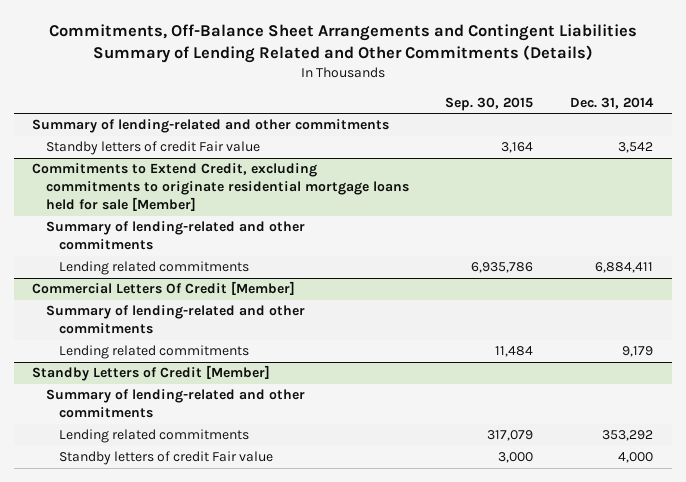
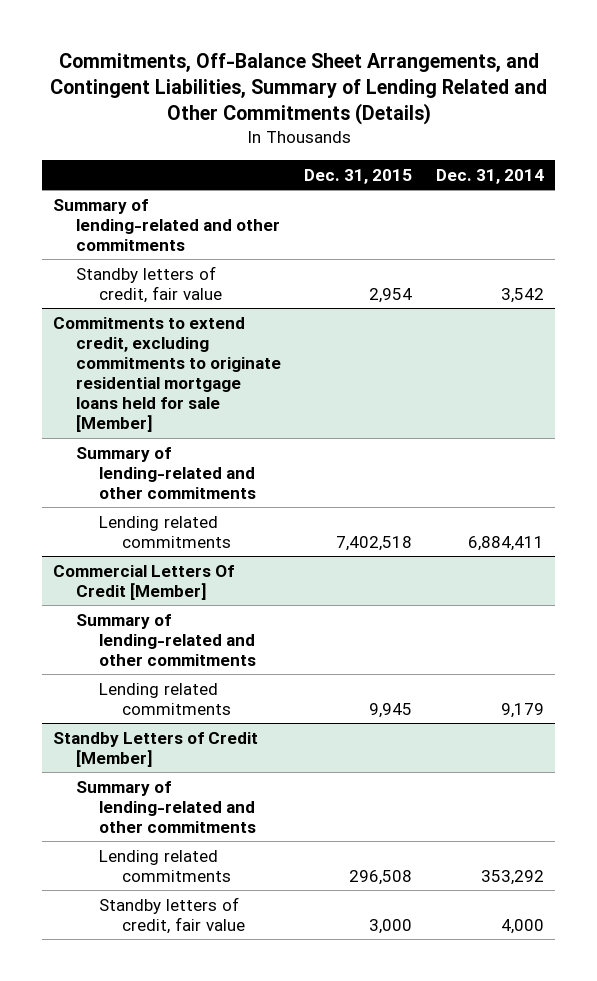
[48,24,637,64] Commitments, Off-Balance Sheet Arrangements and Contingent Liabilities Summary of Lending Related and Other Commitments (Details) -> [49,52,547,126] Commitments, Off-Balance Sheet Arrangements, and Contingent Liabilities, Summary of Lending Related and Other Commitments (Details)
[445,96,534,111] Sep. 30, 2015 -> none
none -> [304,168,413,184] Dec. 31, 2015
[45,141,260,156] Standby letters of credit Fair value -> [76,265,222,303] Standby letters of credit, fair value
[32,163,409,212] Commitments to Extend Credit, excluding commitments to originate residential mortgage loans held for sale [Member] -> [53,316,282,433] Commitments to extend credit, excluding commitments to originate residential mortgage loans held for sale [Member]
[58,451,273,466] Standby letters of credit Fair value -> [98,896,245,934] Standby letters of credit, fair value

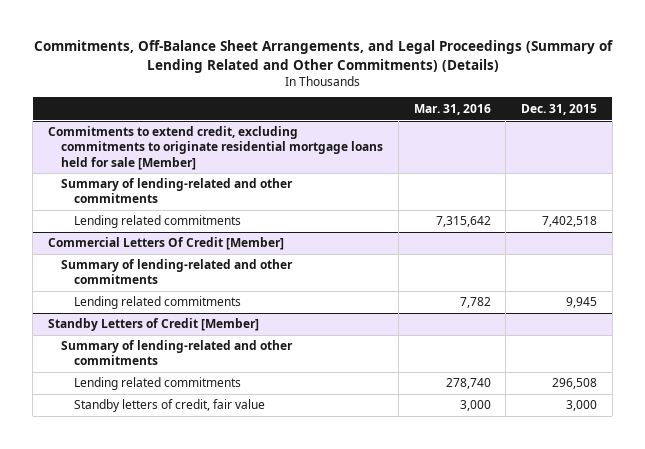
[49,52,547,126] Commitments, Off-Balance Sheet Arrangements, and Contingent Liabilities, Summary of Lending Related and Other Commitments (Details) -> [33,40,613,73] Commitments, Off-Balance Sheet Arrangements, and Legal Proceedings (Summary of Lending Related and Other Commitments) (Details)
[435,168,544,184] Dec. 31, 2014 -> none
none -> [413,103,491,115] Mar. 31, 2016
[53,198,281,251] Summary of lending-related and other commitments -> none
[76,265,222,303] Standby letters of credit, fair value -> none

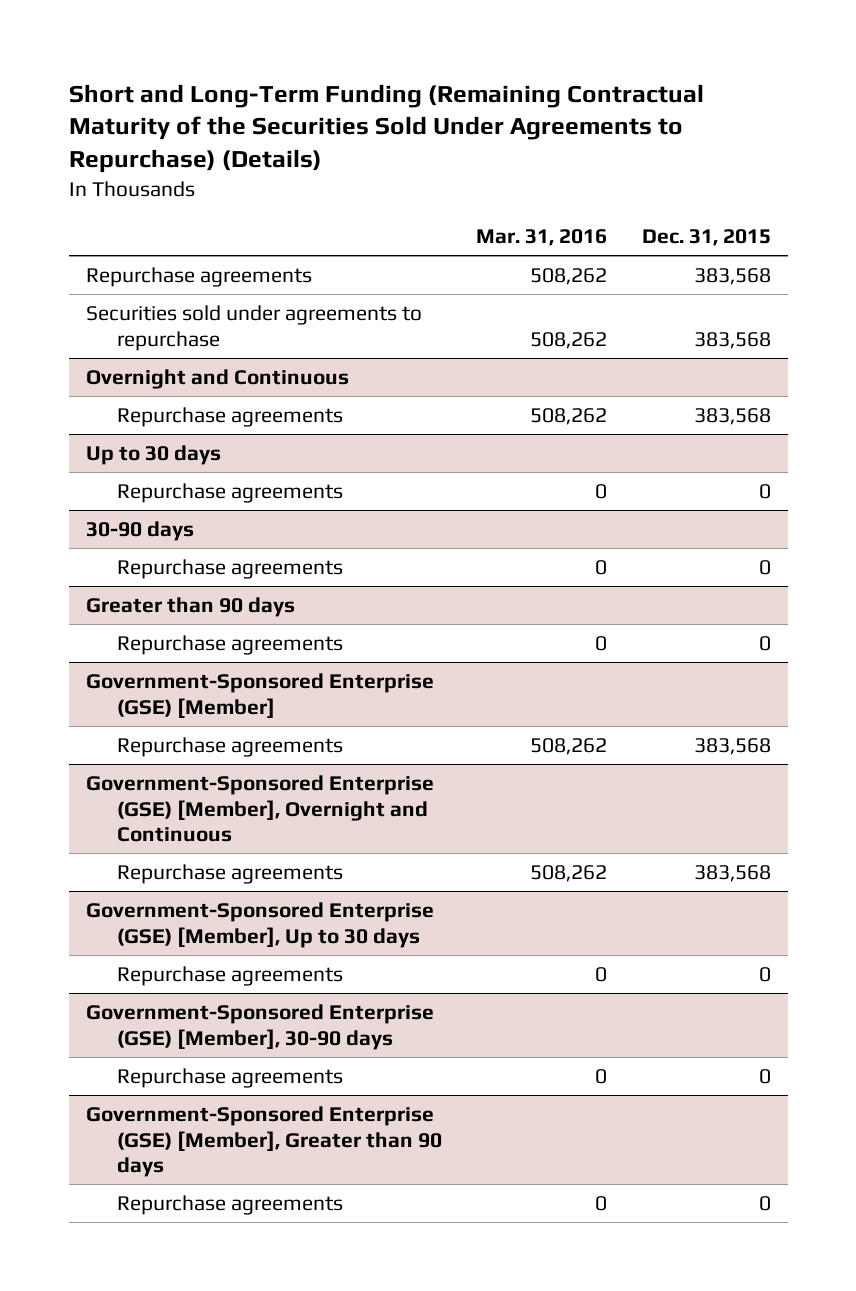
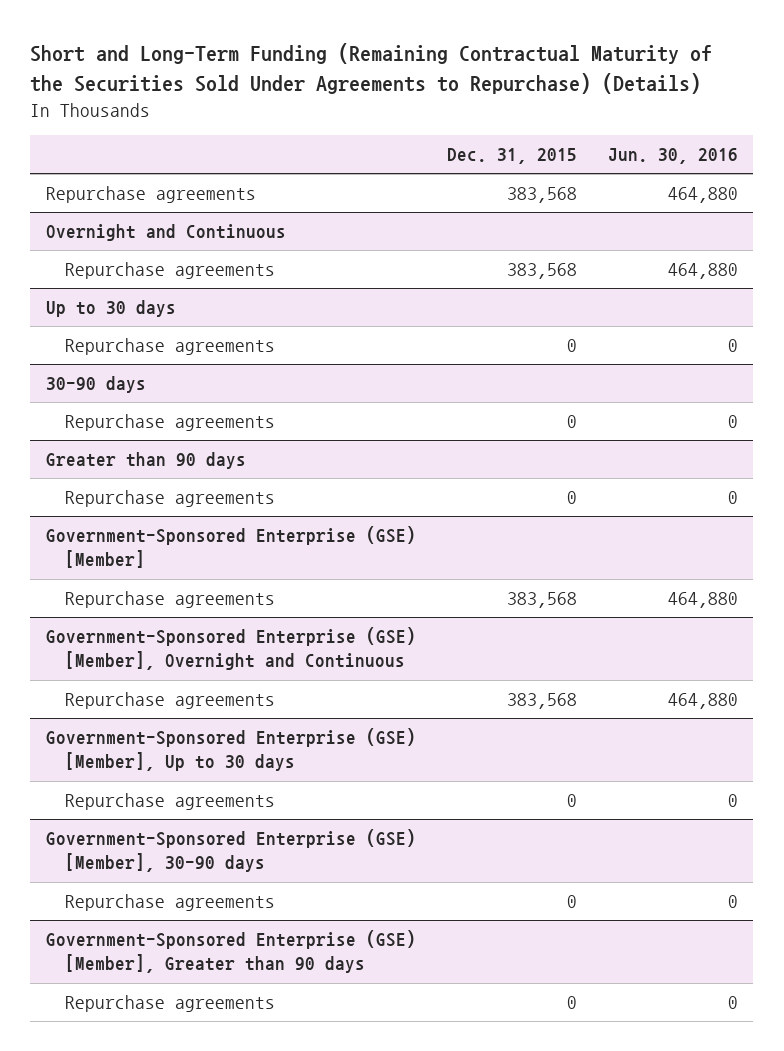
[476,228,608,246] Mar. 31, 2016 -> none
none -> [607,148,738,165] Jun. 30, 2016
[85,305,422,351] Securities sold under agreements to repurchase -> none

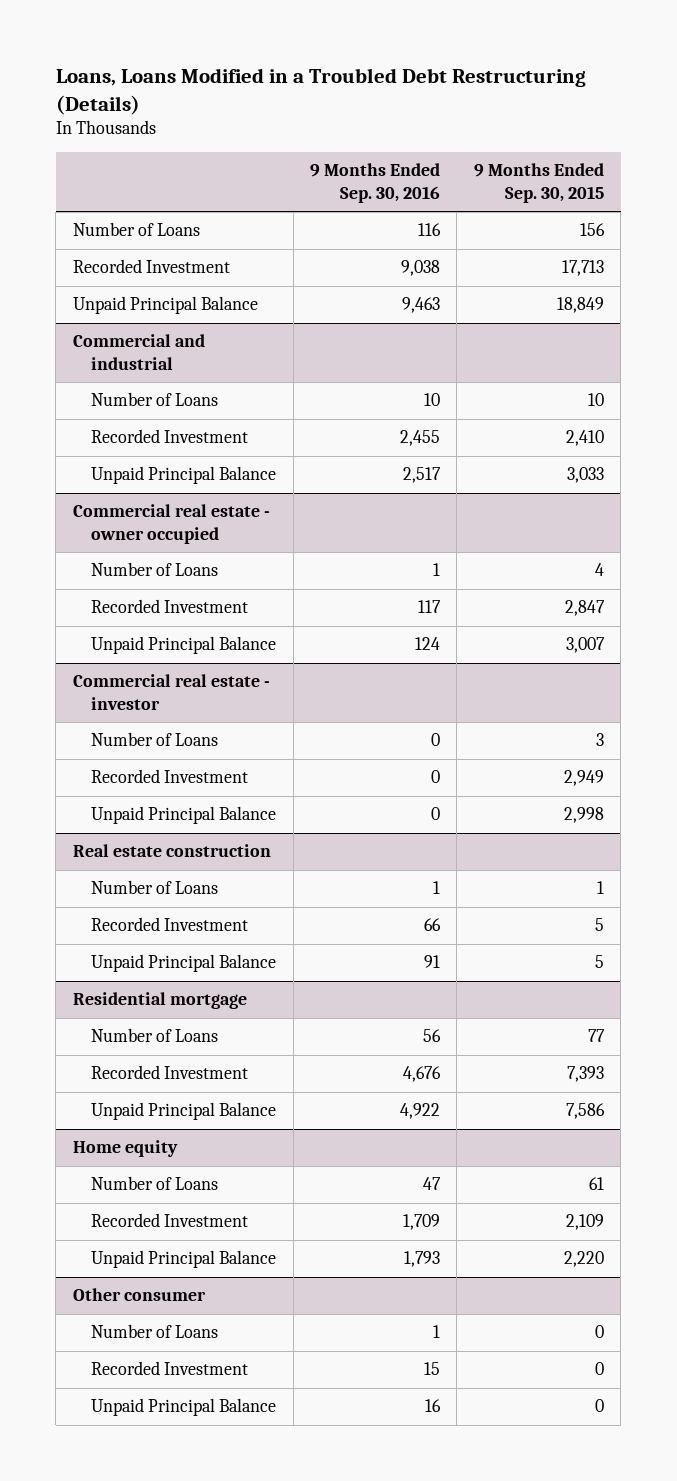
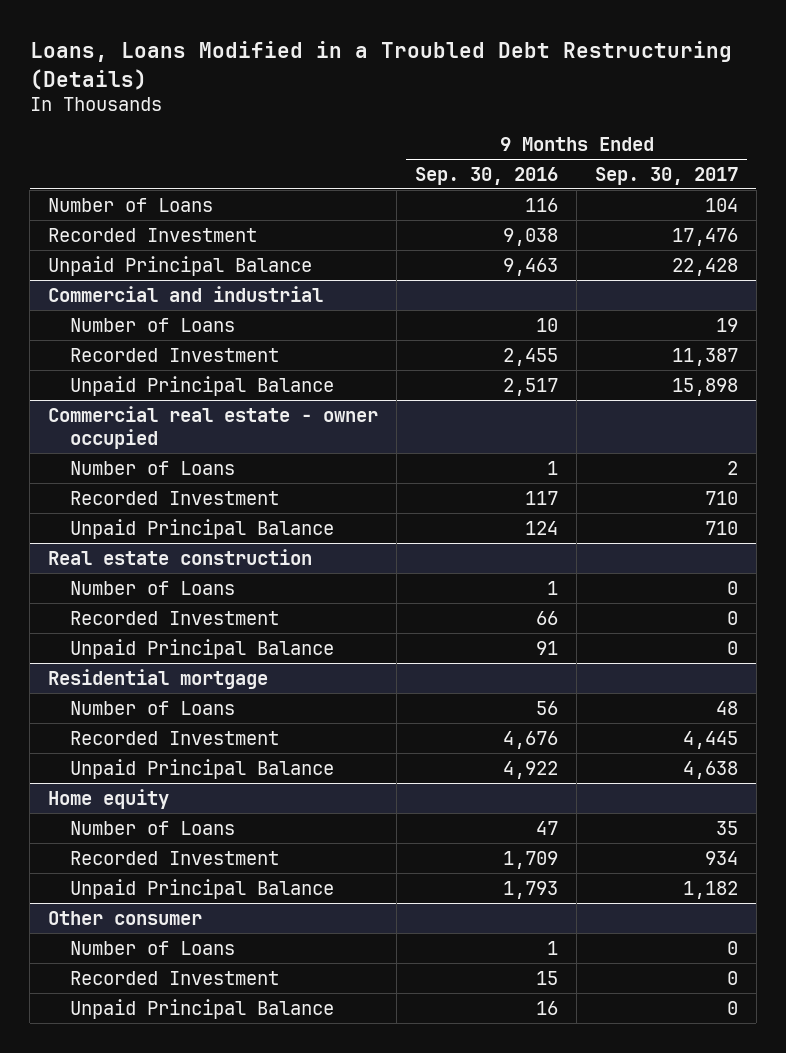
[473,163,604,203] 9 Months Ended Sep. 30, 2015 -> none
none -> [595,166,739,185] Sep. 30, 2017
[72,674,270,710] Commercial real estate - investor -> none
[91,732,219,747] Number of Loans -> none
[91,769,249,784] Recorded Investment -> none
[91,806,277,825] Unpaid Principal Balance -> none

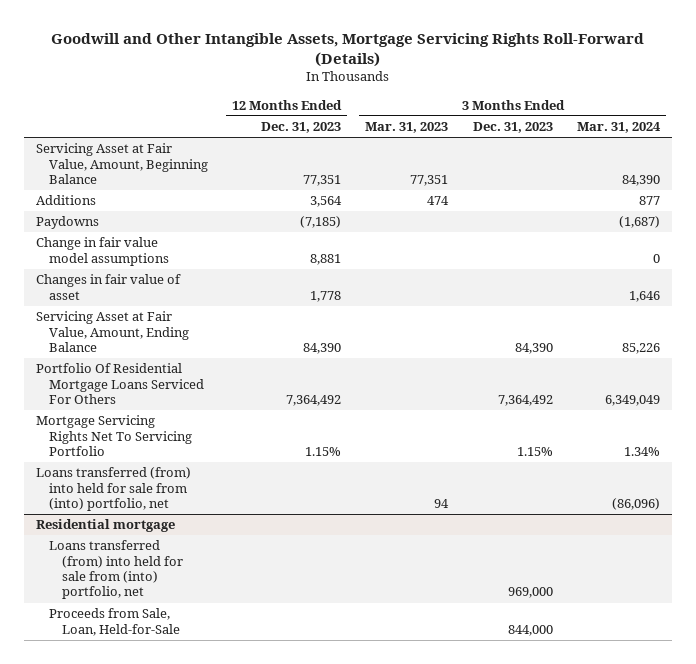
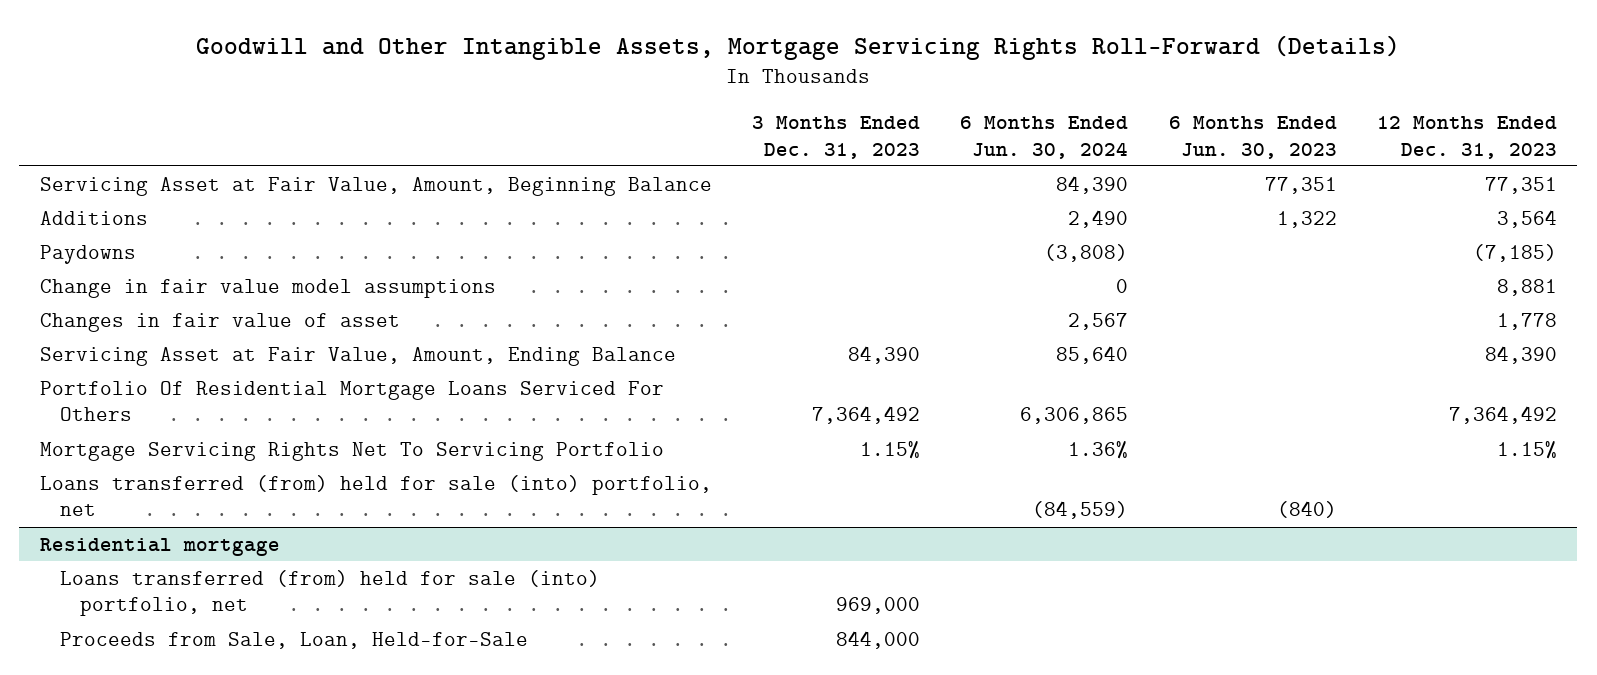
[365,122,449,134] Mar. 31, 2023 -> none
[577,122,662,134] Mar. 31, 2024 -> none
none -> [960,116,1129,159] 6 Months Ended Jun. 30, 2024
none -> [1168,116,1337,159] 6 Months Ended Jun. 30, 2023
[35,467,191,512] Loans transferred (from) into held for sale from (into) portfolio, net -> [39,474,712,517] Loans transferred (from) held for sale (into) portfolio, net
[48,540,183,600] Loans transferred (from) into held for sale from (into) portfolio, net -> [59,569,600,617] Loans transferred (from) held for sale (into) portfolio, net

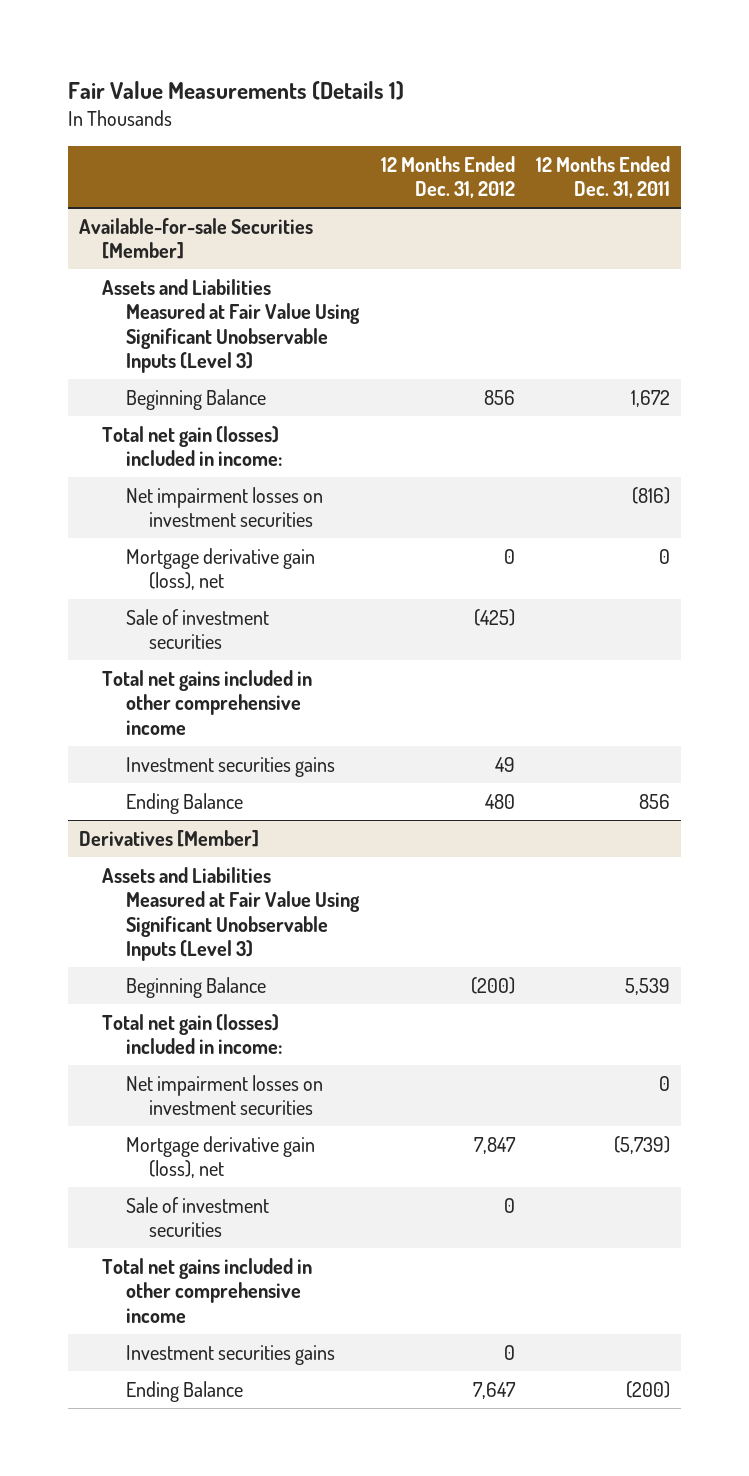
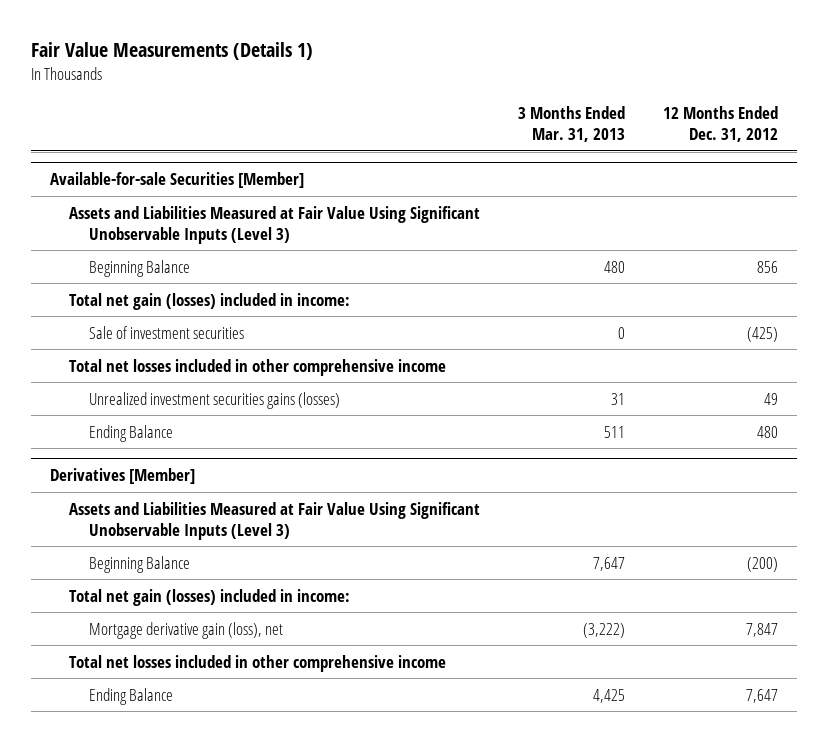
[536,155,671,199] 12 Months Ended Dec. 31, 2011 -> none
none -> [518,105,626,142] 3 Months Ended Mar. 31, 2013
[125,486,323,528] Net impairment losses on investment securities -> none
[125,547,315,591] Mortgage derivative gain (loss), net -> none
[102,669,313,735] Total net gains included in other comprehensive income -> [69,358,447,376] Total net losses included in other comprehensive income
[125,756,335,777] Investment securities gains -> [88,391,340,409] Unrealized investment securities gains (losses)
[125,1074,323,1116] Net impairment losses on investment securities -> none
[125,1196,269,1238] Sale of investment securities -> none
[125,1344,335,1365] Investment securities gains -> none
[102,1257,313,1323] Total net gains included in other comprehensive income -> [69,654,447,672] Total net losses included in other comprehensive income

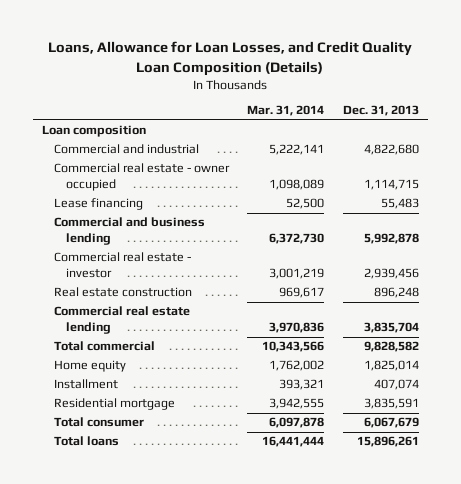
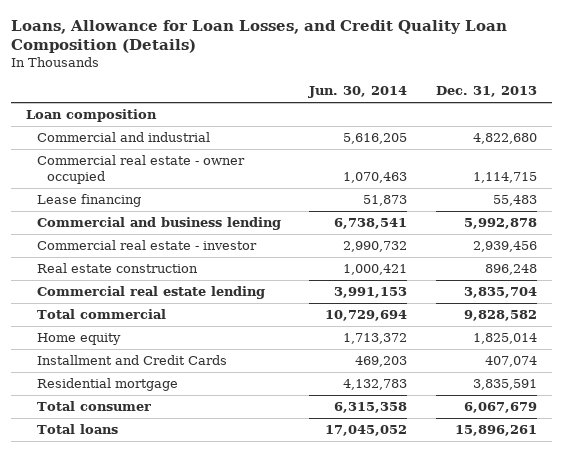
[247,105,325,117] Mar. 31, 2014 -> none
none -> [308,86,408,99] Jun. 30, 2014
[54,379,119,390] Installment -> [36,355,227,366] Installment and Credit Cards

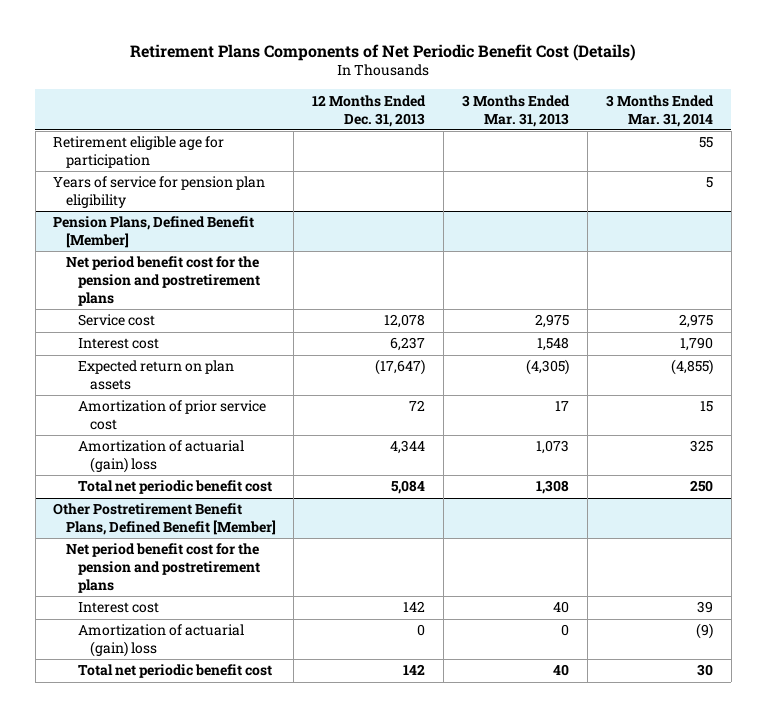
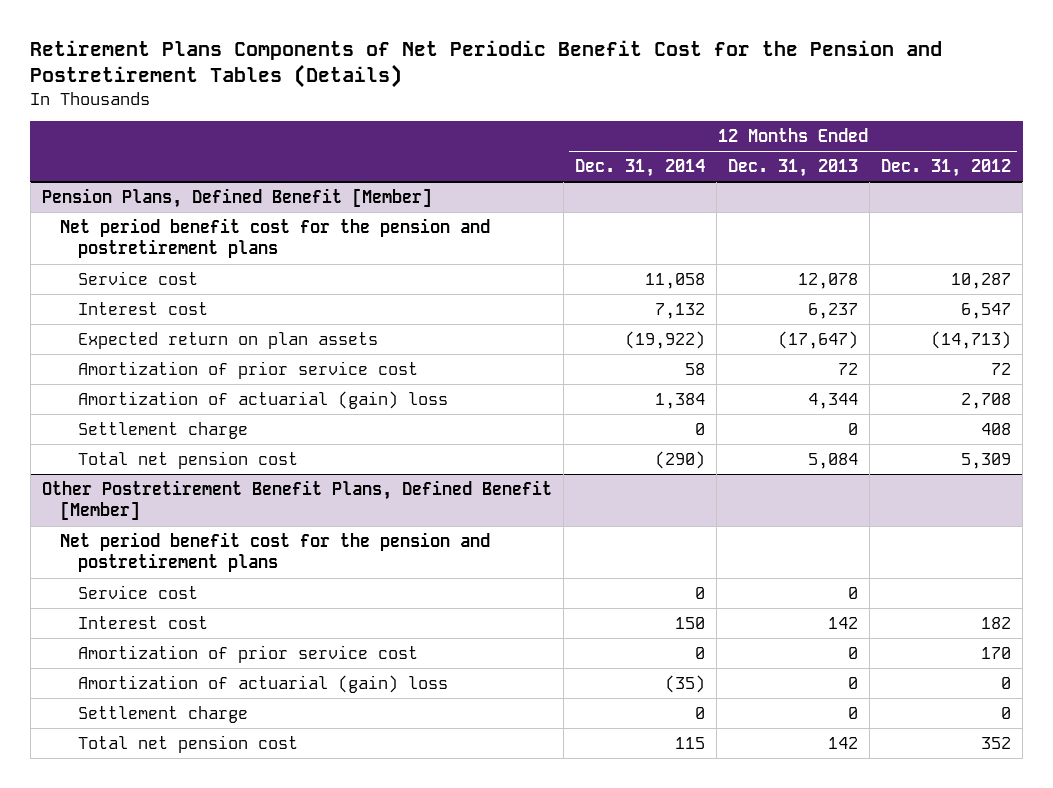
[130,43,637,61] Retirement Plans Components of Net Periodic Benefit Cost (Details) -> [30,40,943,89] Retirement Plans Components of Net Periodic Benefit Cost for the Pension and Postretirement Tables (Details)
[462,94,571,127] 3 Months Ended Mar. 31, 2013 -> none
[605,94,714,127] 3 Months Ended Mar. 31, 2014 -> none
none -> [574,159,705,178] Dec. 31, 2014
none -> [880,159,1011,178] Dec. 31, 2012
[53,136,225,169] Retirement eligible age for participation -> none
[53,176,266,209] Years of service for pension plan eligibility -> none
none -> [78,421,249,439] Settlement charge
[77,480,272,495] Total net periodic benefit cost -> [78,450,299,469] Total net pension cost
none -> [78,584,199,599] Service cost
none -> [78,644,419,663] Amortization of prior service cost
none -> [78,705,249,723] Settlement charge
[77,664,272,679] Total net periodic benefit cost -> [78,734,299,753] Total net pension cost

